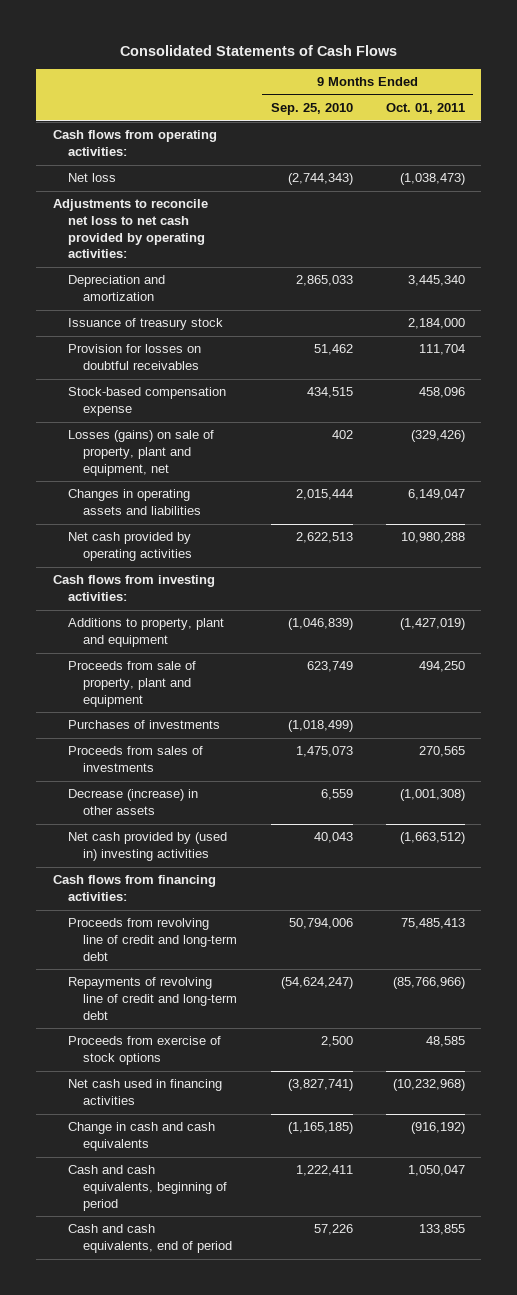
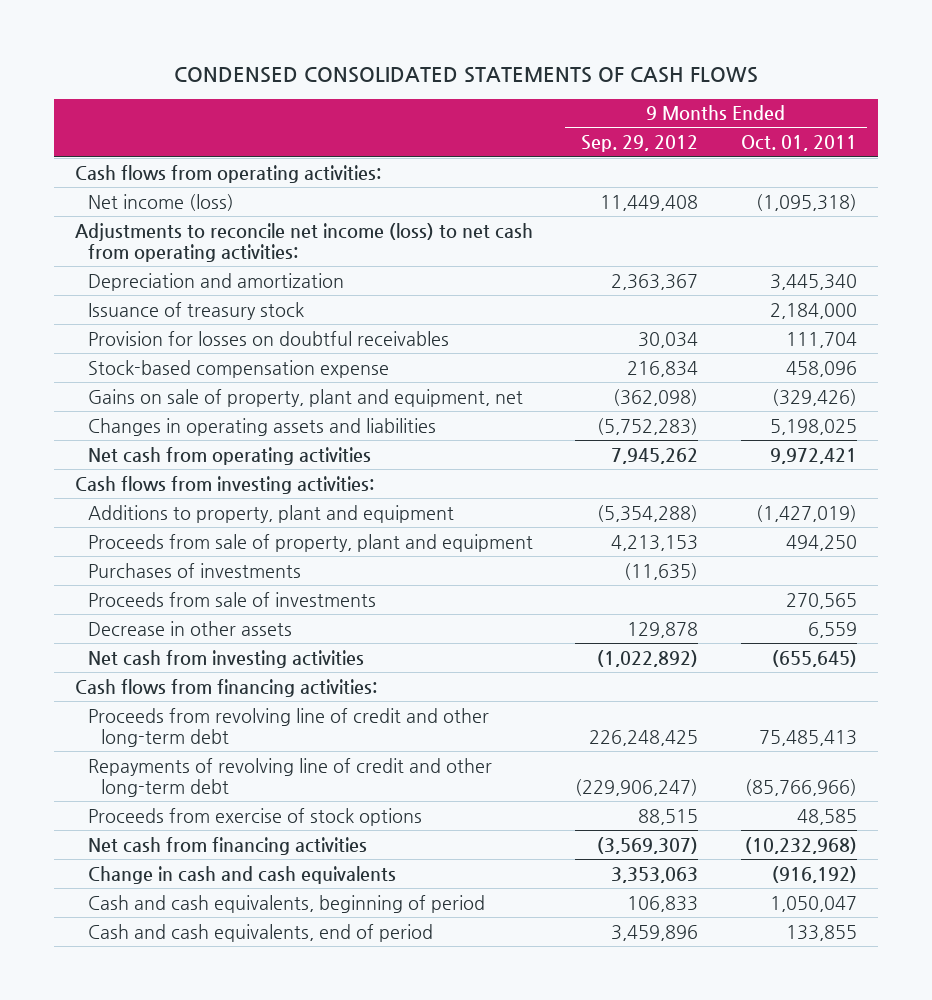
[119,44,397,56] Consolidated Statements of Cash Flows -> [173,67,758,84] CONDENSED CONSOLIDATED STATEMENTS OF CASH FLOWS
[270,103,353,116] Sep. 25, 2010 -> none
none -> [581,135,699,153] Sep. 29, 2012
[67,173,116,183] Net loss -> [87,193,234,211] Net income (loss)
[399,173,465,186] (1,038,473) -> [755,193,857,211] (1,095,318)
[52,199,208,259] Adjustments to reconcile net loss to net cash provided by operating activities: -> [75,222,534,262] Adjustments to reconcile net income (loss) to net cash from operating activities:
[67,430,214,476] Losses (gains) on sale of property, plant and equipment, net -> [87,388,523,407] Gains on sale of property, plant and equipment, net
[407,489,465,501] 6,149,047 -> [769,418,857,435] 5,198,025
[67,532,193,561] Net cash provided by operating activities -> [87,446,371,465] Net cash from operating activities
[400,532,465,544] 10,980,288 -> [769,447,857,464] 9,972,421
[67,746,203,772] Proceeds from sales of investments -> [87,591,376,607] Proceeds from sale of investments
[67,789,198,815] Decrease (increase) in other assets -> [87,620,292,636] Decrease in other assets
[399,789,465,802] (1,001,308) -> [807,621,857,638] 6,559
[67,832,227,861] Net cash provided by (used in) investing activities -> [87,649,364,668] Net cash from investing activities
[399,832,465,845] (1,663,512) -> [771,649,857,667] (655,645)
[67,918,238,961] Proceeds from revolving line of credit and long-term debt -> [87,707,489,747] Proceeds from revolving line of credit and other long-term debt
[67,977,238,1020] Repayments of revolving line of credit and long-term debt -> [87,757,492,797] Repayments of revolving line of credit and other long-term debt
[67,1079,222,1105] Net cash used in financing activities -> [87,836,367,855] Net cash from financing activities

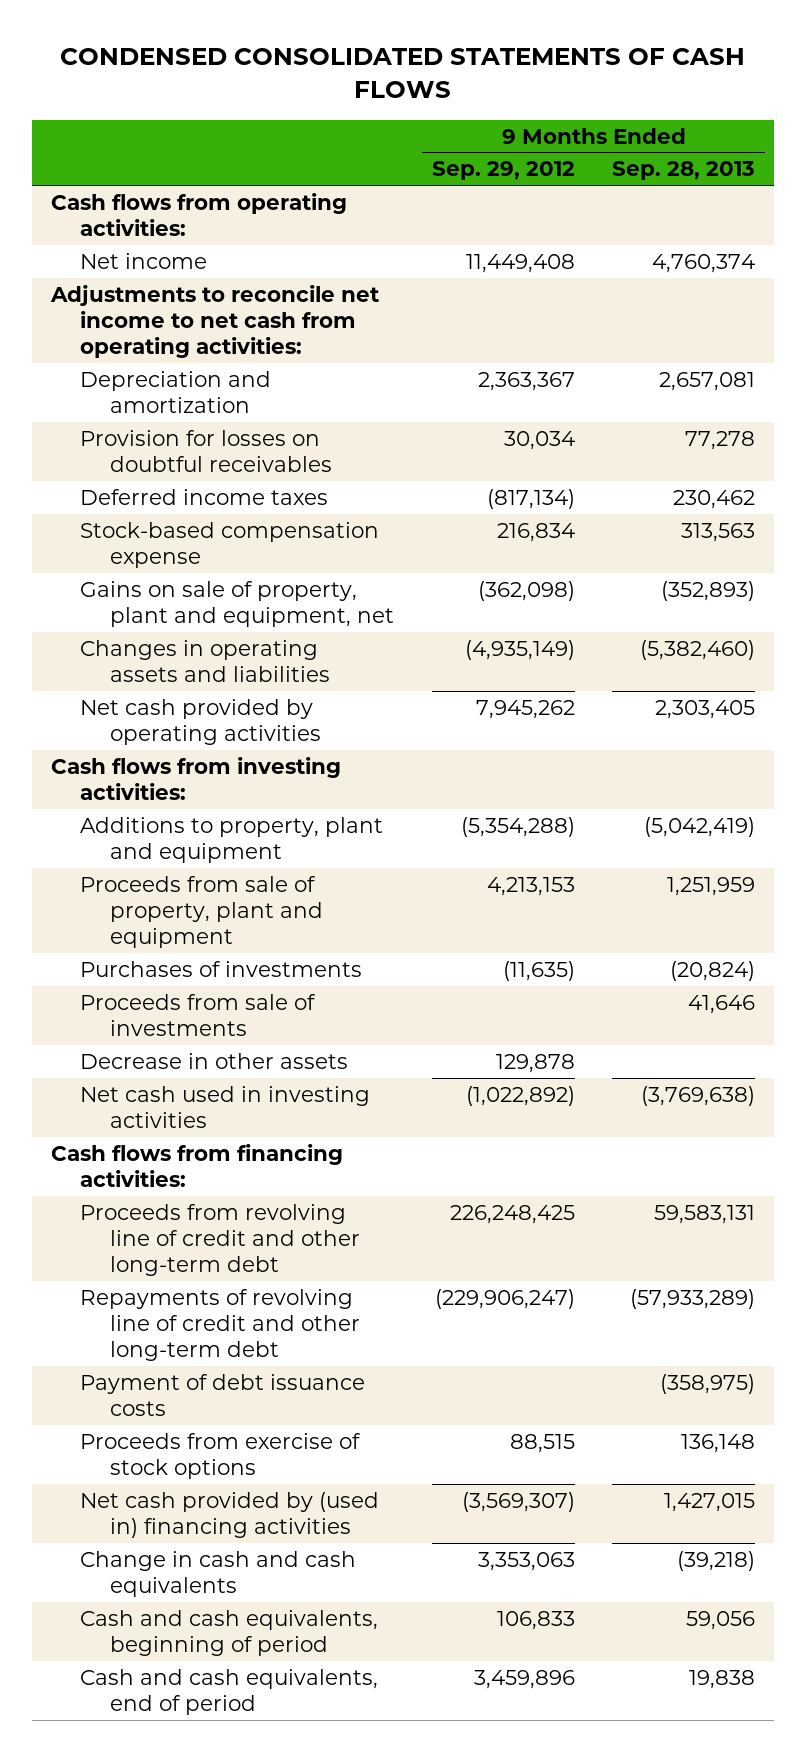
[740,135,857,152] Oct. 01, 2011 -> none
none -> [612,161,756,181] Sep. 28, 2013
[87,193,234,211] Net income (loss) -> [80,252,208,269] Net income
[75,222,534,262] Adjustments to reconcile net income (loss) to net cash from operating activities: -> [50,284,380,358] Adjustments to reconcile net income to net cash from operating activities:
[87,301,304,320] Issuance of treasury stock -> none
none -> [80,488,329,505] Deferred income taxes
[597,417,699,435] (5,752,283) -> [464,639,575,660] (4,935,149)
[87,446,371,465] Net cash from operating activities -> [80,698,321,745] Net cash provided by operating activities
[87,649,364,668] Net cash from investing activities -> [80,1085,371,1128] Net cash used in investing activities
none -> [80,1373,366,1416] Payment of debt issuance costs
[87,836,367,855] Net cash from financing activities -> [80,1491,380,1538] Net cash provided by (used in) financing activities

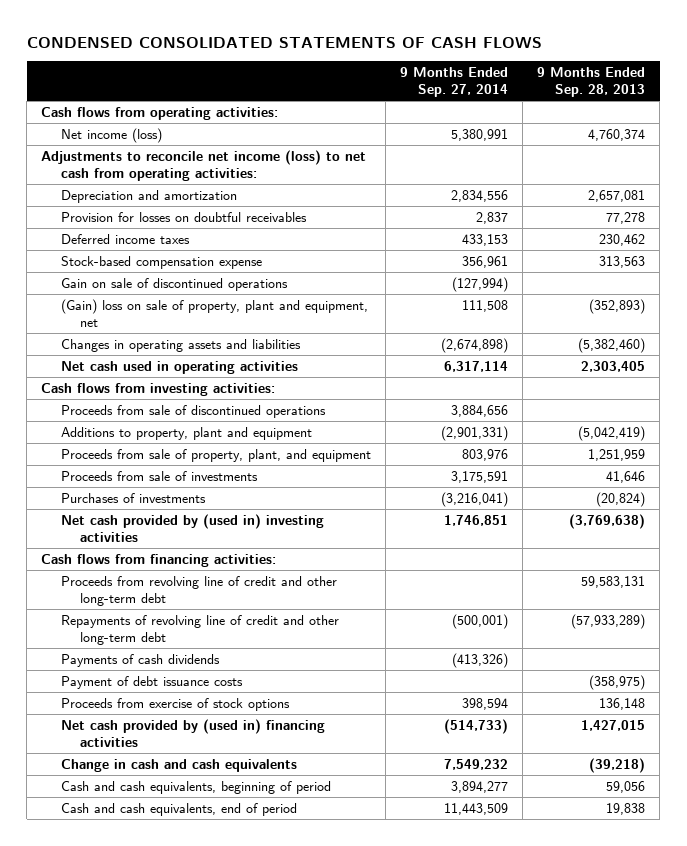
[431,161,575,181] Sep. 29, 2012 -> none
none -> [400,67,509,98] 9 Months Ended Sep. 27, 2014
[80,252,208,269] Net income -> [60,127,162,143] Net income (loss)
[50,284,380,358] Adjustments to reconcile net income to net cash from operating activities: -> [41,149,367,181] Adjustments to reconcile net income (loss) to net cash from operating activities:
none -> [60,277,288,291] Gain on sale of discontinued operations
[80,580,394,627] Gains on sale of property, plant and equipment, net -> [60,298,368,327] (Gain) loss on sale of property, plant and equipment, net
[80,698,321,745] Net cash provided by operating activities -> [60,360,298,374] Net cash used in operating activities
none -> [60,404,326,418] Proceeds from sale of discontinued operations
[80,875,323,948] Proceeds from sale of property, plant and equipment -> [60,448,371,462] Proceeds from sale of property, plant, and equipment
[80,1052,349,1069] Decrease in other assets -> none
[80,960,363,977] Purchases of investments -> [60,492,206,503] Purchases of investments
[80,1085,371,1128] Net cash used in investing activities -> [60,513,324,542] Net cash provided by (used in) investing activities
none -> [60,653,220,667] Payments of cash dividends

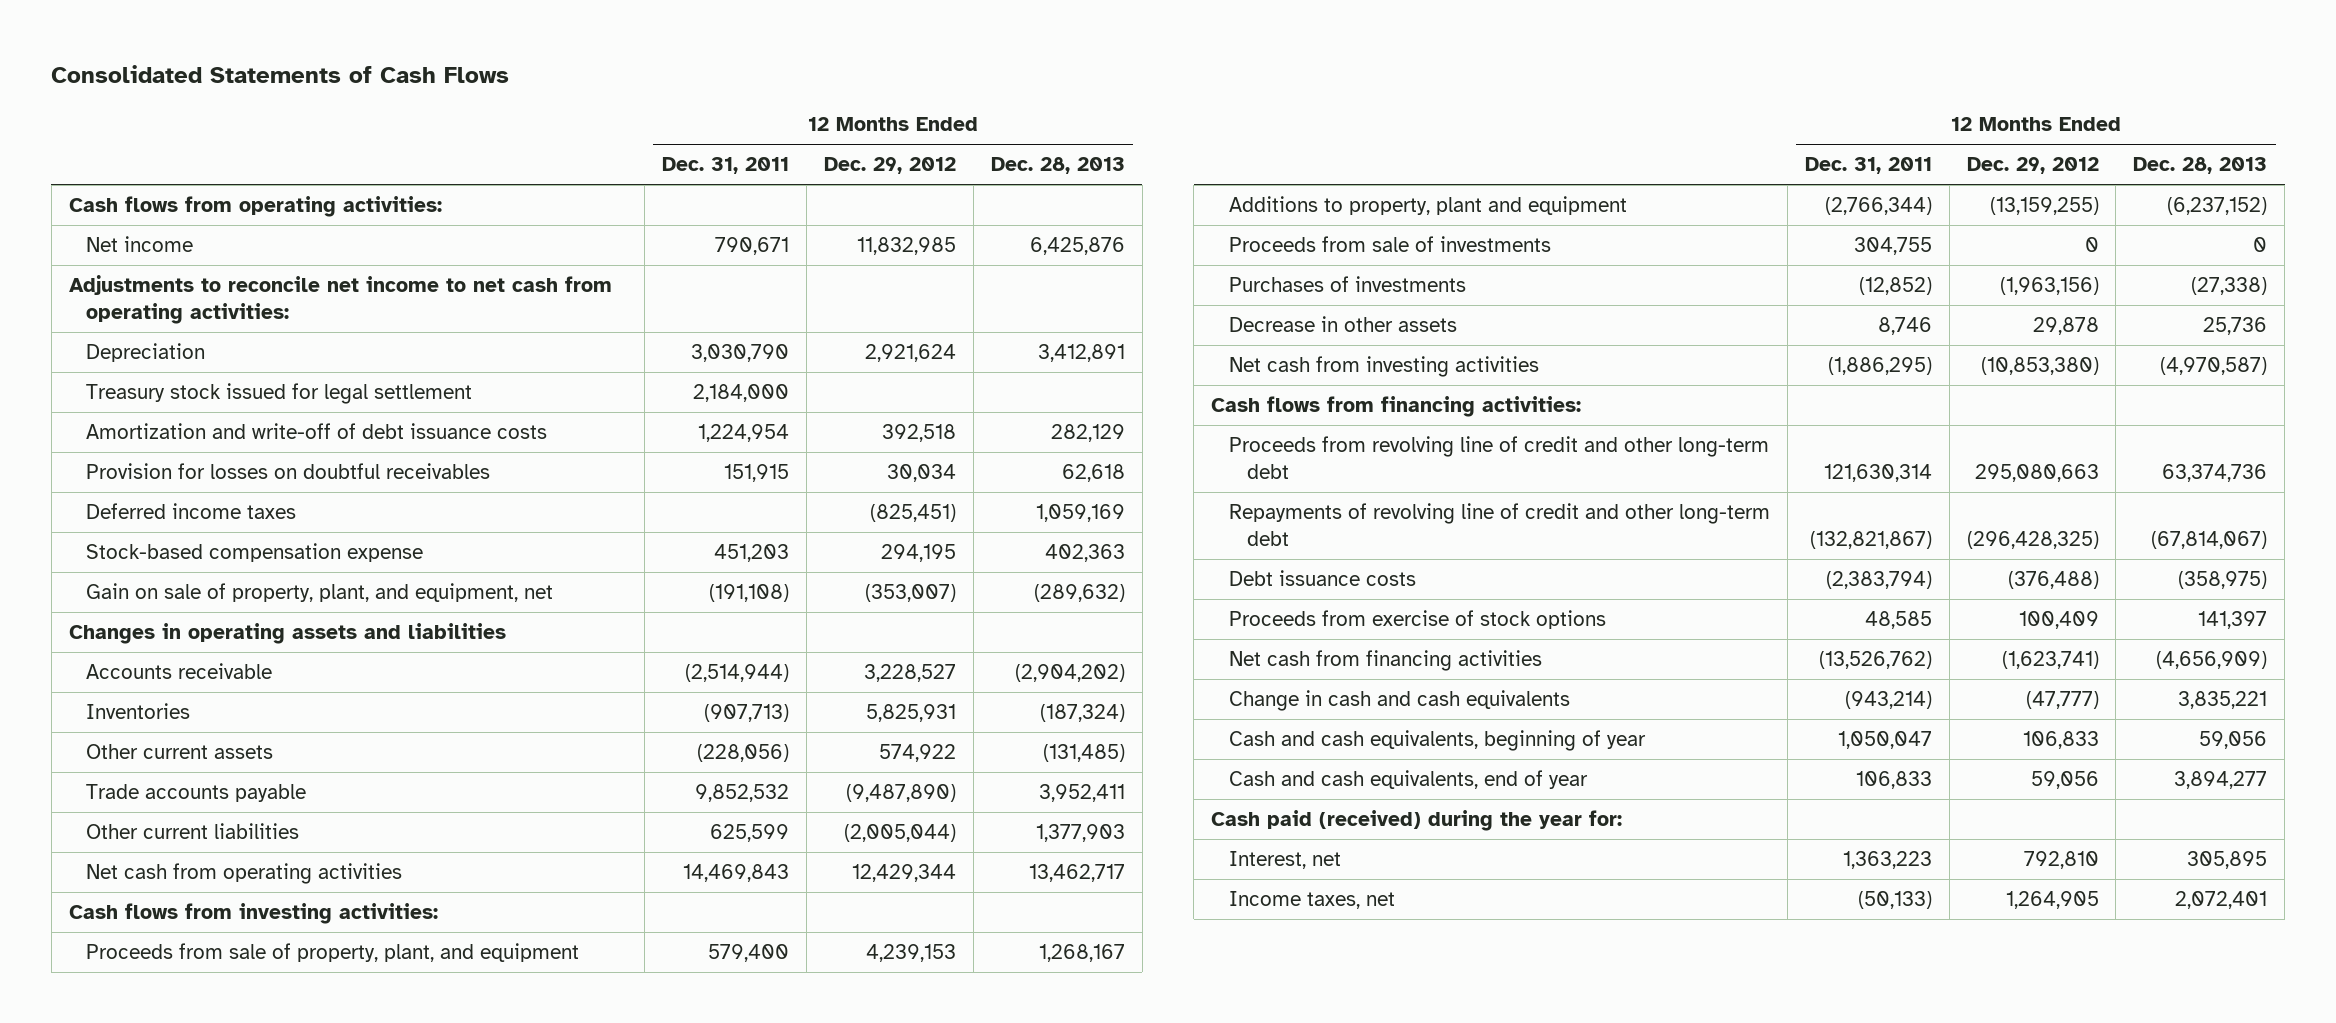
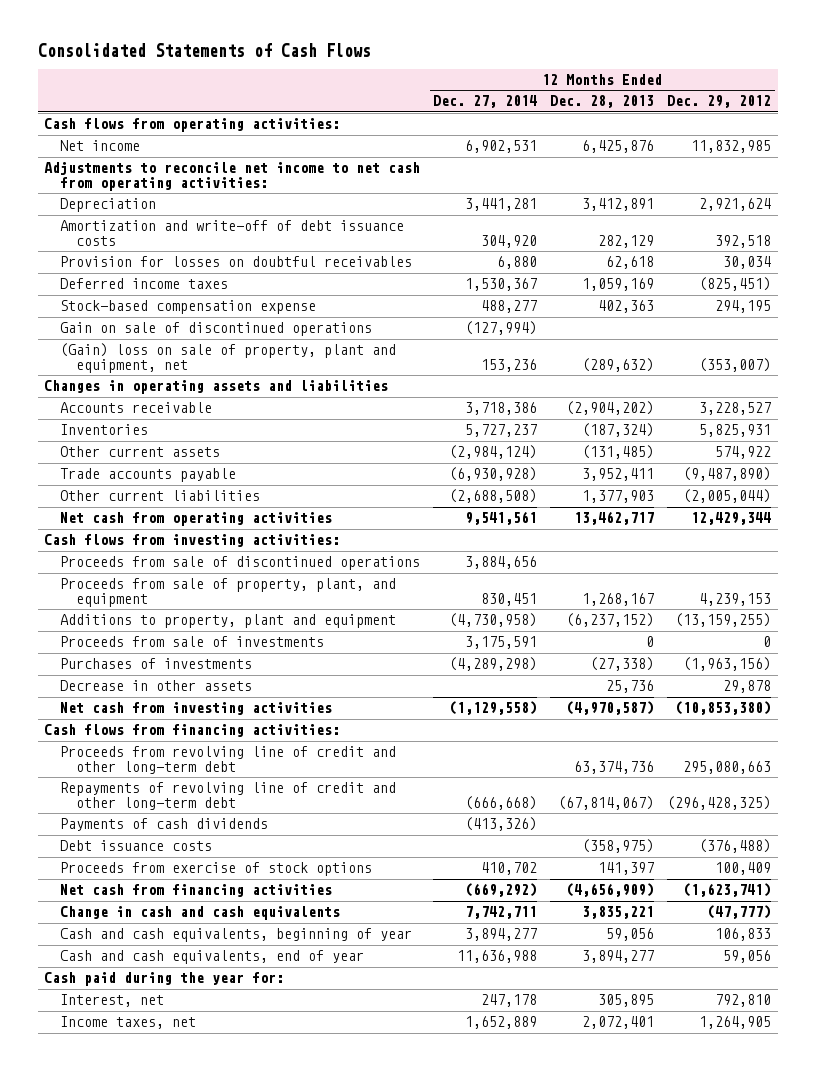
[662,157,790,175] Dec. 31, 2011 -> none
none -> [433,95,538,109] Dec. 27, 2014
[86,383,473,405] Treasury stock issued for legal settlement -> none
none -> [60,322,373,337] Gain on sale of discontinued operations
[86,583,554,603] Gain on sale of property, plant, and equipment, net -> [60,343,397,373] (Gain) loss on sale of property, plant and equipment, net
none -> [60,556,421,571] Proceeds from sale of discontinued operations
none -> [60,818,269,832] Payments of cash dividends
[1211,810,1623,832] Cash paid (received) during the year for: -> [44,972,285,987] Cash paid during the year for:

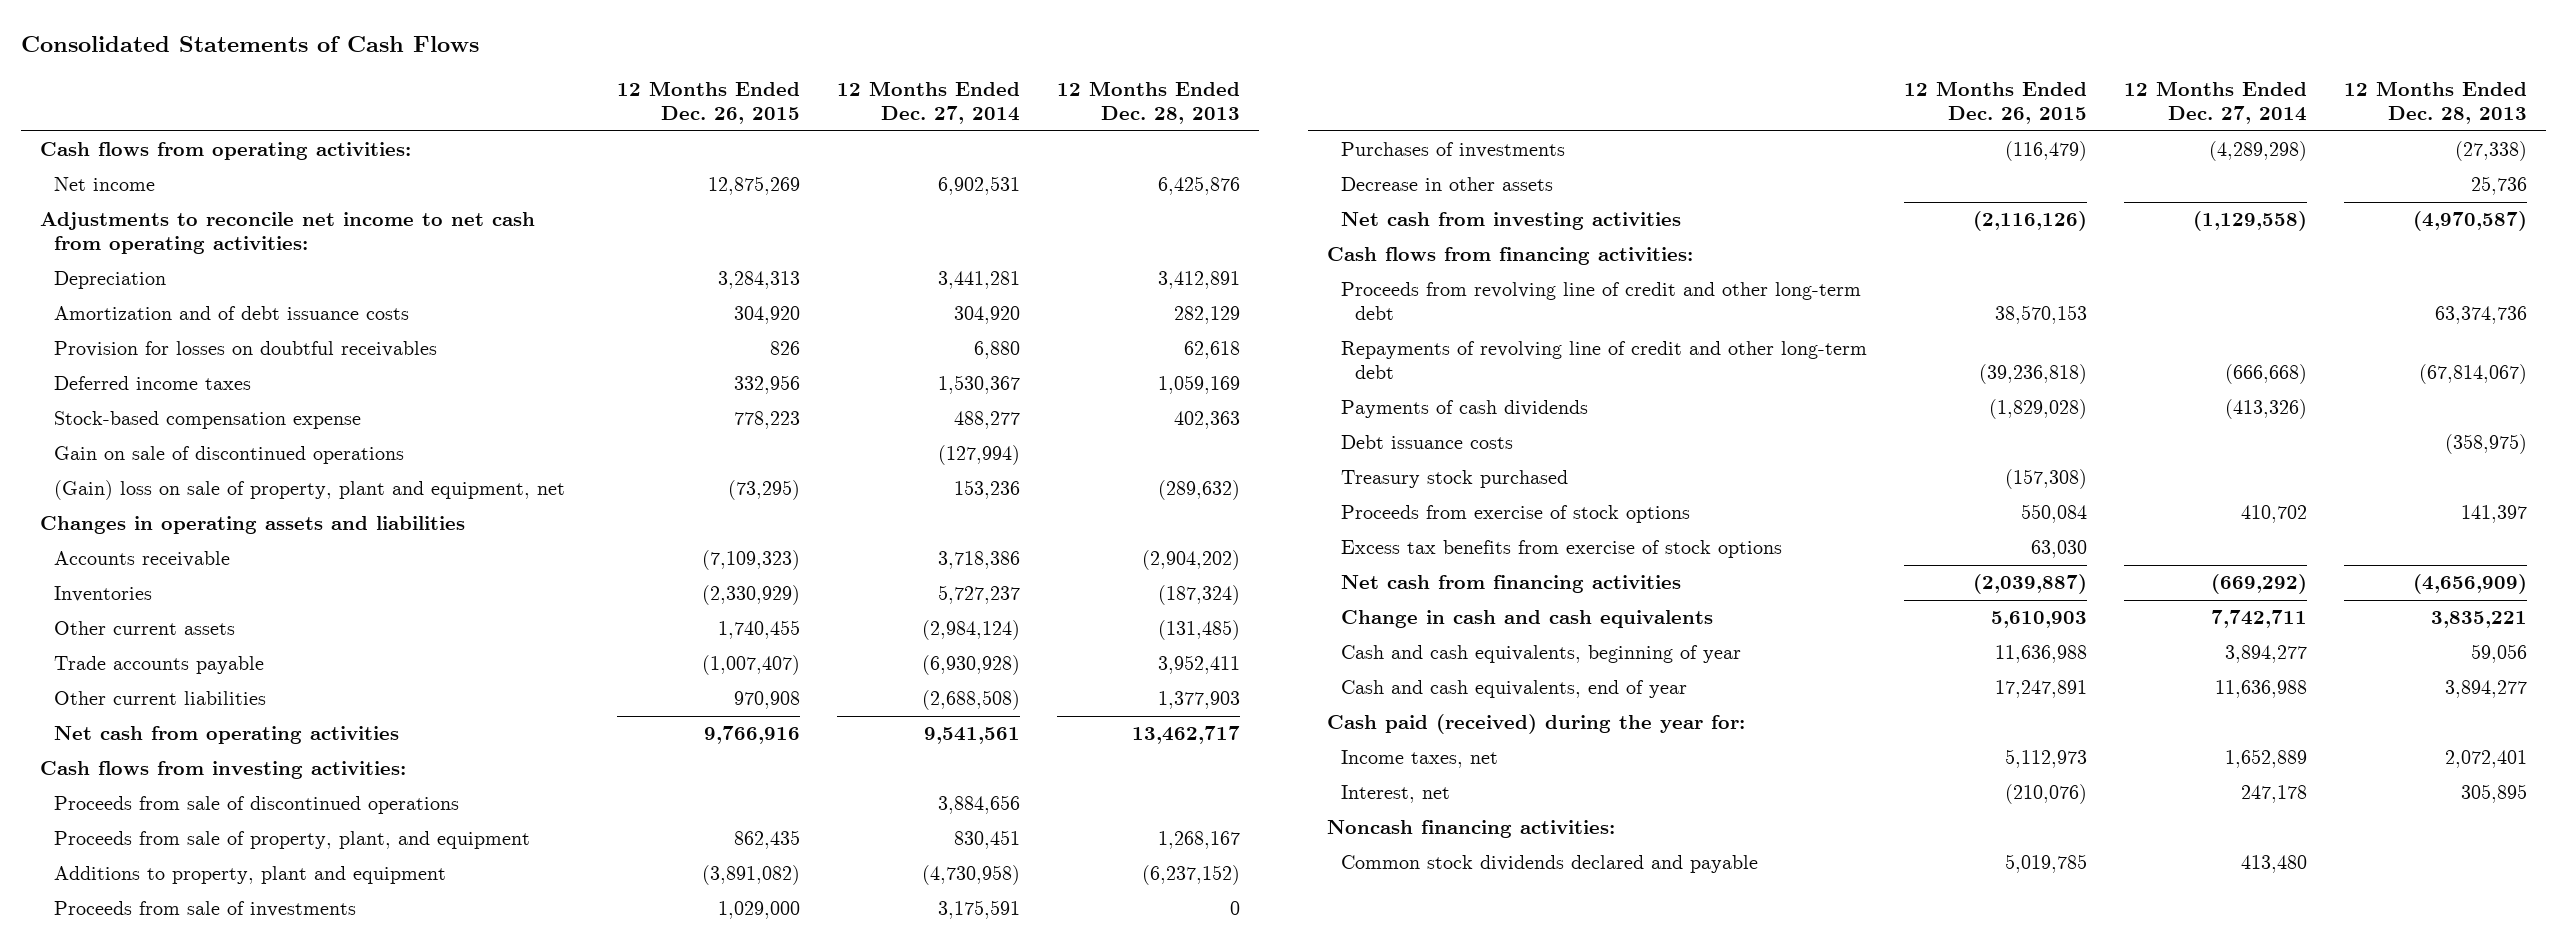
[667,95,772,109] Dec. 29, 2012 -> none
none -> [617,80,801,125] 12 Months Ended Dec. 26, 2015
[60,220,405,246] Amortization and write-off of debt issuance costs -> [54,306,410,321] Amortization and of debt issuance costs
none -> [1341,470,1569,489] Treasury stock purchased
none -> [1341,540,1783,559] Excess tax benefits from exercise of stock options
[44,972,285,987] Cash paid during the year for: -> [1326,714,1745,735] Cash paid (received) during the year for:
[60,994,165,1008] Interest, net -> [1341,785,1451,804] Interest, net
none -> [1326,820,1615,839] Noncash financing activities:
none -> [1341,855,1759,874] Common stock dividends declared and payable

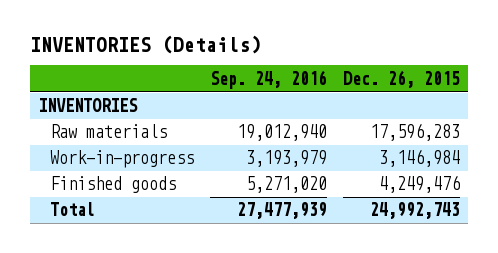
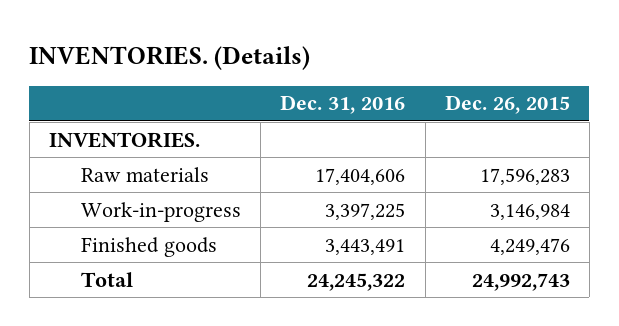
[30,34,262,54] INVENTORIES (Details) -> [29,45,311,70] INVENTORIES. (Details)
[210,69,328,89] Sep. 24, 2016 -> none
none -> [280,95,406,115] Dec. 31, 2016
[38,98,139,113] INVENTORIES -> [48,131,200,148] INVENTORIES.

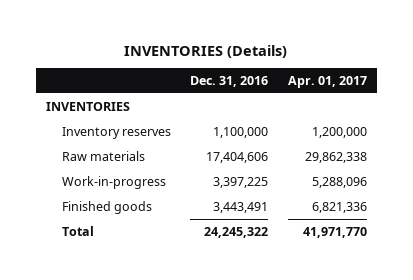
[29,45,311,70] INVENTORIES. (Details) -> [124,44,288,58] INVENTORIES (Details)
[444,95,570,115] Dec. 26, 2015 -> none
none -> [287,76,367,89] Apr. 01, 2017
[48,131,200,148] INVENTORIES. -> [45,101,130,111] INVENTORIES
none -> [61,126,171,139] Inventory reserves

